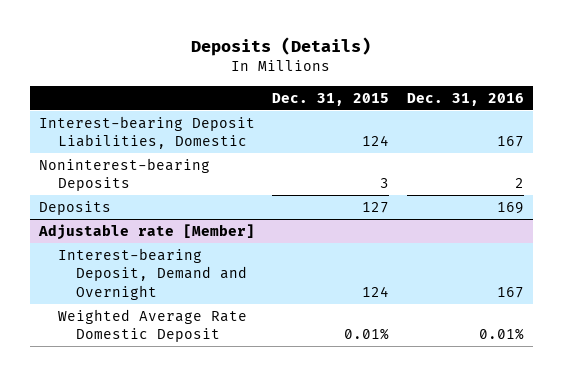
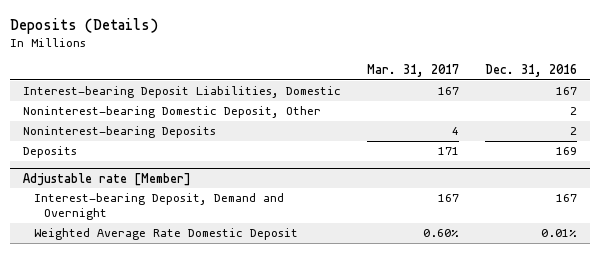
[272,92,390,106] Dec. 31, 2015 -> none
none -> [367,64,460,78] Mar. 31, 2017
none -> [23,106,322,119] Noninterest-bearing Domestic Deposit, Other

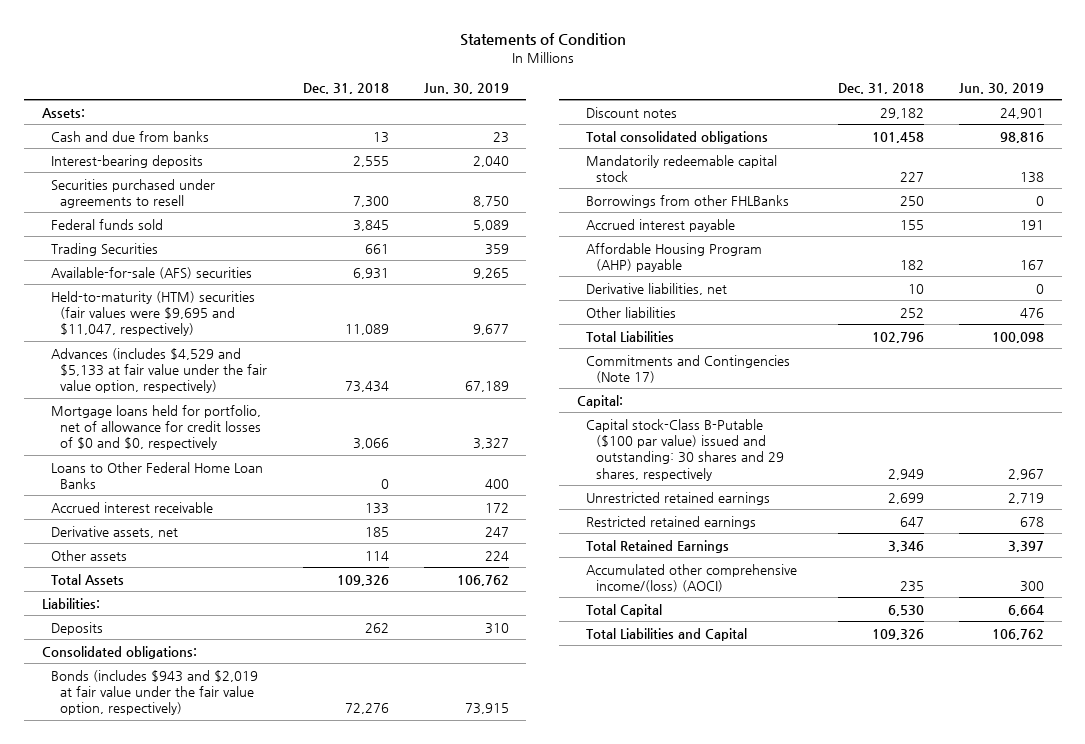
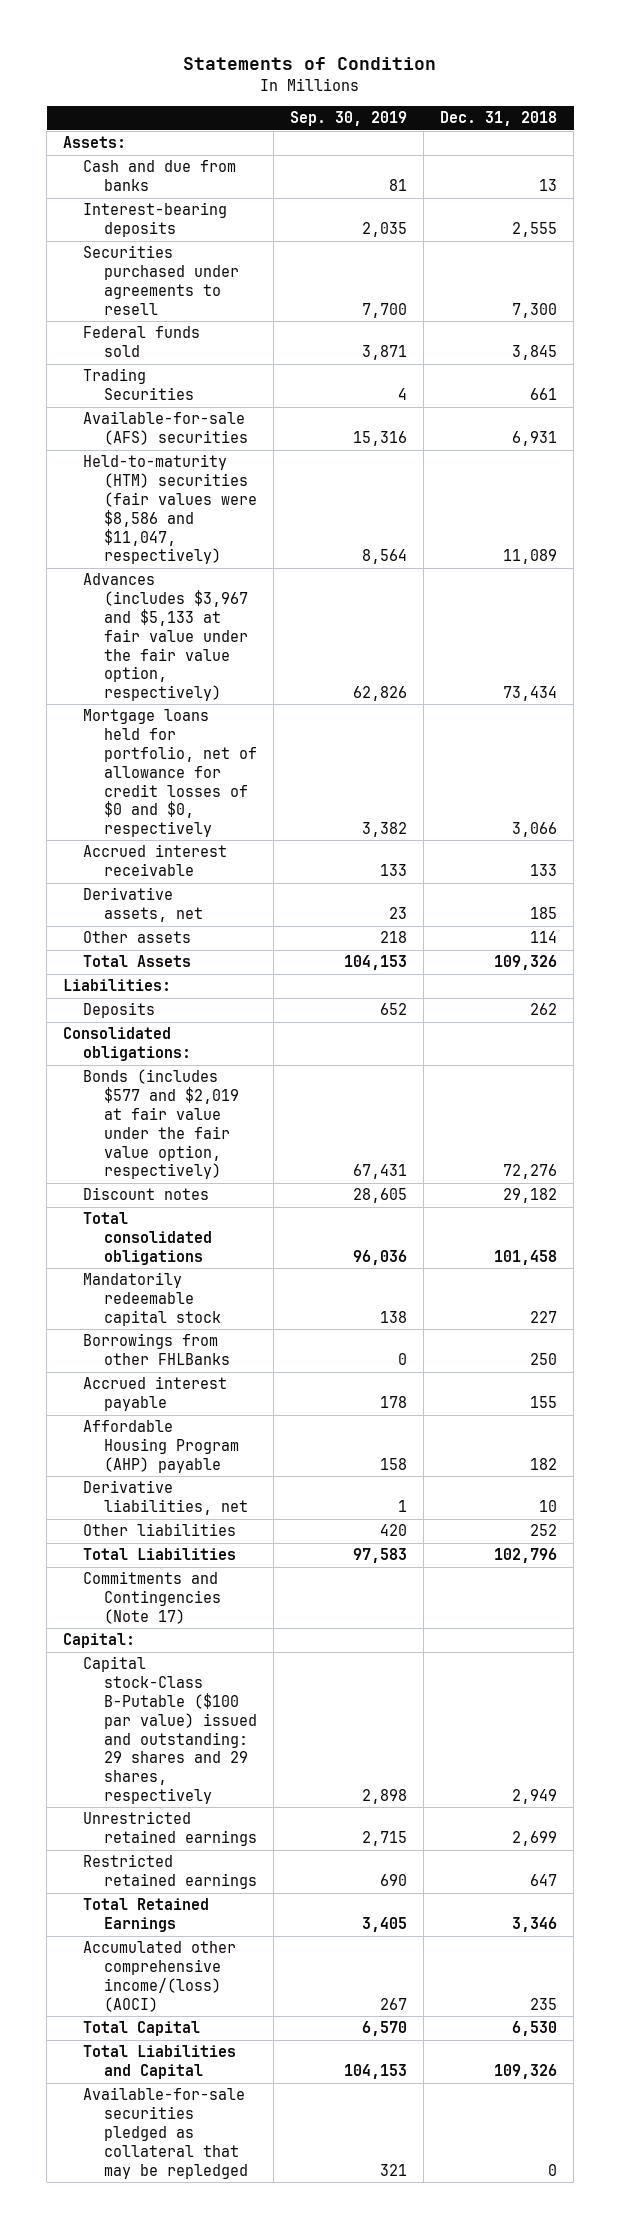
[423,82,509,94] Jun. 30, 2019 -> none
none -> [289,111,407,127] Sep. 30, 2019
[50,290,255,337] Held-to-maturity (HTM) securities (fair values were $9,695 and $11,047, respectively) -> [83,454,257,565] Held-to-maturity (HTM) securities (fair values were $8,586 and $11,047, respectively)
[50,347,268,394] Advances (includes $4,529 and $5,133 at fair value under the fair value option, respectively) -> [83,573,248,702] Advances (includes $3,967 and $5,133 at fair value under the fair value option, respectively)
[50,461,263,489] Loans to Other Federal Home Loan Banks -> none
[50,669,258,716] Bonds (includes $943 and $2,019 at fair value under the fair value option, respectively) -> [83,1069,239,1180] Bonds (includes $577 and $2,019 at fair value under the fair value option, respectively)
[586,418,784,481] Capital stock-Class B-Putable ($100 par value) issued and outstanding: 30 shares and 29 shares, respectively -> [83,1656,257,1804] Capital stock-Class B-Putable ($100 par value) issued and outstanding: 29 shares and 29 shares, respectively
none -> [83,2087,248,2179] Available-for-sale securities pledged as collateral that may be repledged

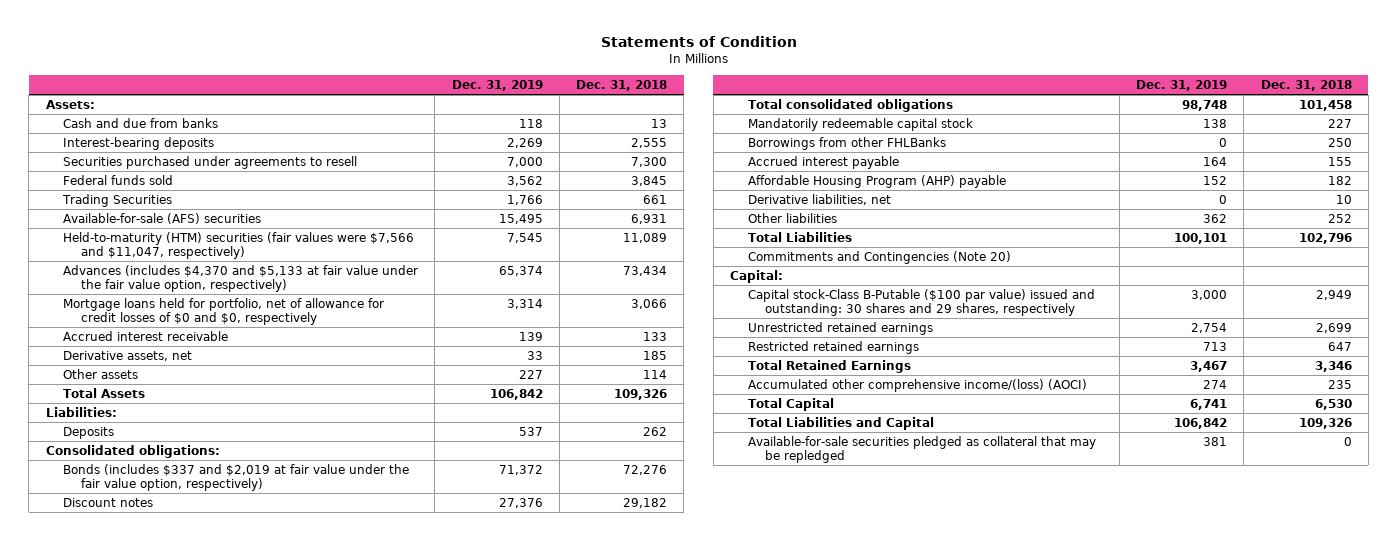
[289,111,407,127] Sep. 30, 2019 -> none
none -> [451,80,543,92] Dec. 31, 2019
[83,454,257,565] Held-to-maturity (HTM) securities (fair values were $8,586 and $11,047, respectively) -> [63,231,415,259] Held-to-maturity (HTM) securities (fair values were $7,566 and $11,047, respectively)
[83,573,248,702] Advances (includes $3,967 and $5,133 at fair value under the fair value option, respectively) -> [63,264,419,292] Advances (includes $4,370 and $5,133 at fair value under the fair value option, respectively)
[83,1069,239,1180] Bonds (includes $577 and $2,019 at fair value under the fair value option, respectively) -> [63,463,410,491] Bonds (includes $337 and $2,019 at fair value under the fair value option, respectively)
[83,1571,221,1625] Commitments and Contingencies (Note 17) -> [747,250,1011,264] Commitments and Contingencies (Note 20)
[83,1656,257,1804] Capital stock-Class B-Putable ($100 par value) issued and outstanding: 29 shares and 29 shares, respectively -> [747,288,1095,316] Capital stock-Class B-Putable ($100 par value) issued and outstanding: 30 shares and 29 shares, respectively

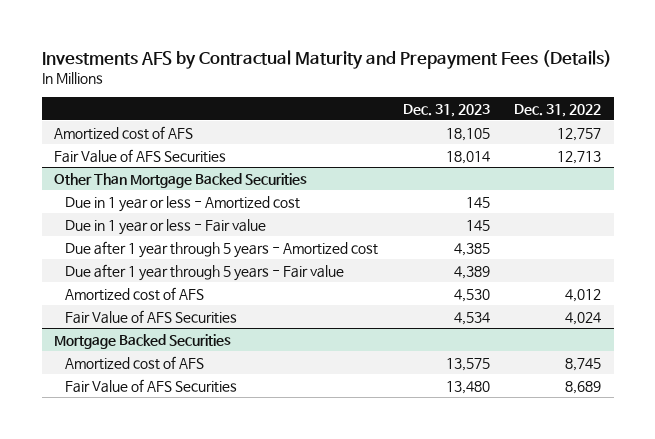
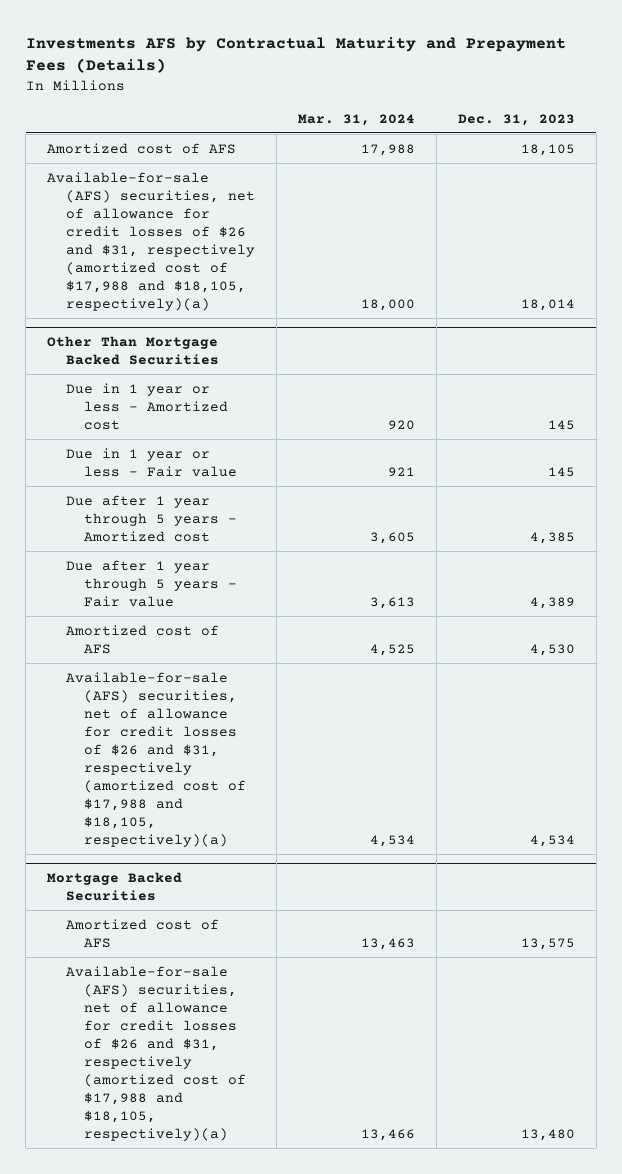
[514,103,602,117] Dec. 31, 2022 -> none
none -> [297,113,415,126] Mar. 31, 2024
[54,148,227,163] Fair Value of AFS Securities -> [47,171,255,311] Available-for-sale (AFS) securities, net of allowance for credit losses of $26 and $31, respectively (amortized cost of $17,988 and $18,105, respectively)(a)
[64,309,237,324] Fair Value of AFS Securities -> [65,671,246,848] Available-for-sale (AFS) securities, net of allowance for credit losses of $26 and $31, respectively (amortized cost of $17,988 and $18,105, respectively)(a)
[64,378,237,393] Fair Value of AFS Securities -> [65,965,246,1142] Available-for-sale (AFS) securities, net of allowance for credit losses of $26 and $31, respectively (amortized cost of $17,988 and $18,105, respectively)(a)

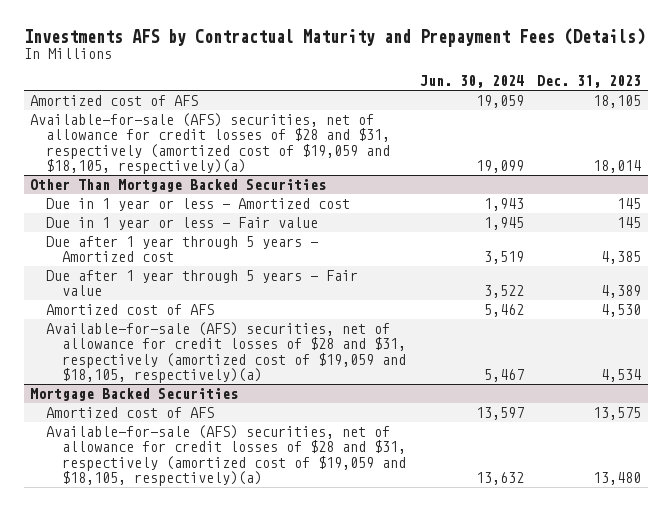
[297,113,415,126] Mar. 31, 2024 -> none
none -> [419,75,524,89] Jun. 30, 2024
[47,171,255,311] Available-for-sale (AFS) securities, net of allowance for credit losses of $26 and $31, respectively (amortized cost of $17,988 and $18,105, respectively)(a) -> [30,113,391,175] Available-for-sale (AFS) securities, net of allowance for credit losses of $28 and $31, respectively (amortized cost of $19,059 and $18,105, respectively)(a)
[65,671,246,848] Available-for-sale (AFS) securities, net of allowance for credit losses of $26 and $31, respectively (amortized cost of $17,988 and $18,105, respectively)(a) -> [46,322,407,384] Available-for-sale (AFS) securities, net of allowance for credit losses of $28 and $31, respectively (amortized cost of $19,059 and $18,105, respectively)(a)
[65,965,246,1142] Available-for-sale (AFS) securities, net of allowance for credit losses of $26 and $31, respectively (amortized cost of $17,988 and $18,105, respectively)(a) -> [46,425,407,487] Available-for-sale (AFS) securities, net of allowance for credit losses of $28 and $31, respectively (amortized cost of $19,059 and $18,105, respectively)(a)

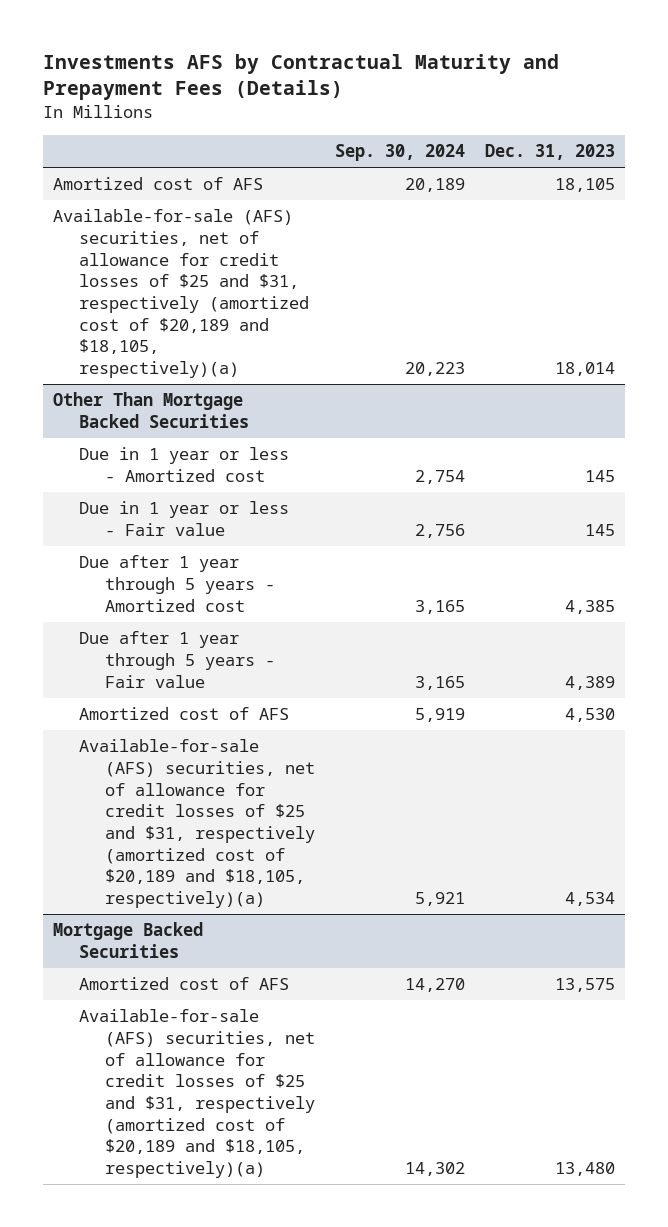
[419,75,524,89] Jun. 30, 2024 -> none
none -> [334,144,465,162] Sep. 30, 2024
[30,113,391,175] Available-for-sale (AFS) securities, net of allowance for credit losses of $28 and $31, respectively (amortized cost of $19,059 and $18,105, respectively)(a) -> [52,209,309,379] Available-for-sale (AFS) securities, net of allowance for credit losses of $25 and $31, respectively (amortized cost of $20,189 and $18,105, respectively)(a)
[46,322,407,384] Available-for-sale (AFS) securities, net of allowance for credit losses of $28 and $31, respectively (amortized cost of $19,059 and $18,105, respectively)(a) -> [78,739,316,909] Available-for-sale (AFS) securities, net of allowance for credit losses of $25 and $31, respectively (amortized cost of $20,189 and $18,105, respectively)(a)
[46,425,407,487] Available-for-sale (AFS) securities, net of allowance for credit losses of $28 and $31, respectively (amortized cost of $19,059 and $18,105, respectively)(a) -> [78,1009,316,1179] Available-for-sale (AFS) securities, net of allowance for credit losses of $25 and $31, respectively (amortized cost of $20,189 and $18,105, respectively)(a)

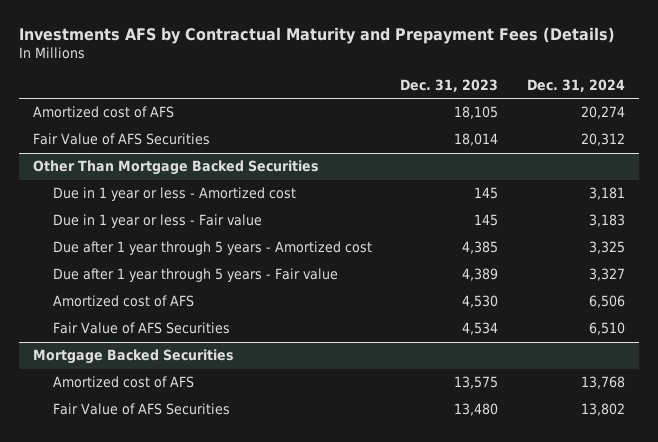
[334,144,465,162] Sep. 30, 2024 -> none
none -> [526,78,625,92] Dec. 31, 2024
[52,209,309,379] Available-for-sale (AFS) securities, net of allowance for credit losses of $25 and $31, respectively (amortized cost of $20,189 and $18,105, respectively)(a) -> [33,133,211,146] Fair Value of AFS Securities
[78,739,316,909] Available-for-sale (AFS) securities, net of allowance for credit losses of $25 and $31, respectively (amortized cost of $20,189 and $18,105, respectively)(a) -> [53,322,231,335] Fair Value of AFS Securities
[78,1009,316,1179] Available-for-sale (AFS) securities, net of allowance for credit losses of $25 and $31, respectively (amortized cost of $20,189 and $18,105, respectively)(a) -> [53,403,231,416] Fair Value of AFS Securities

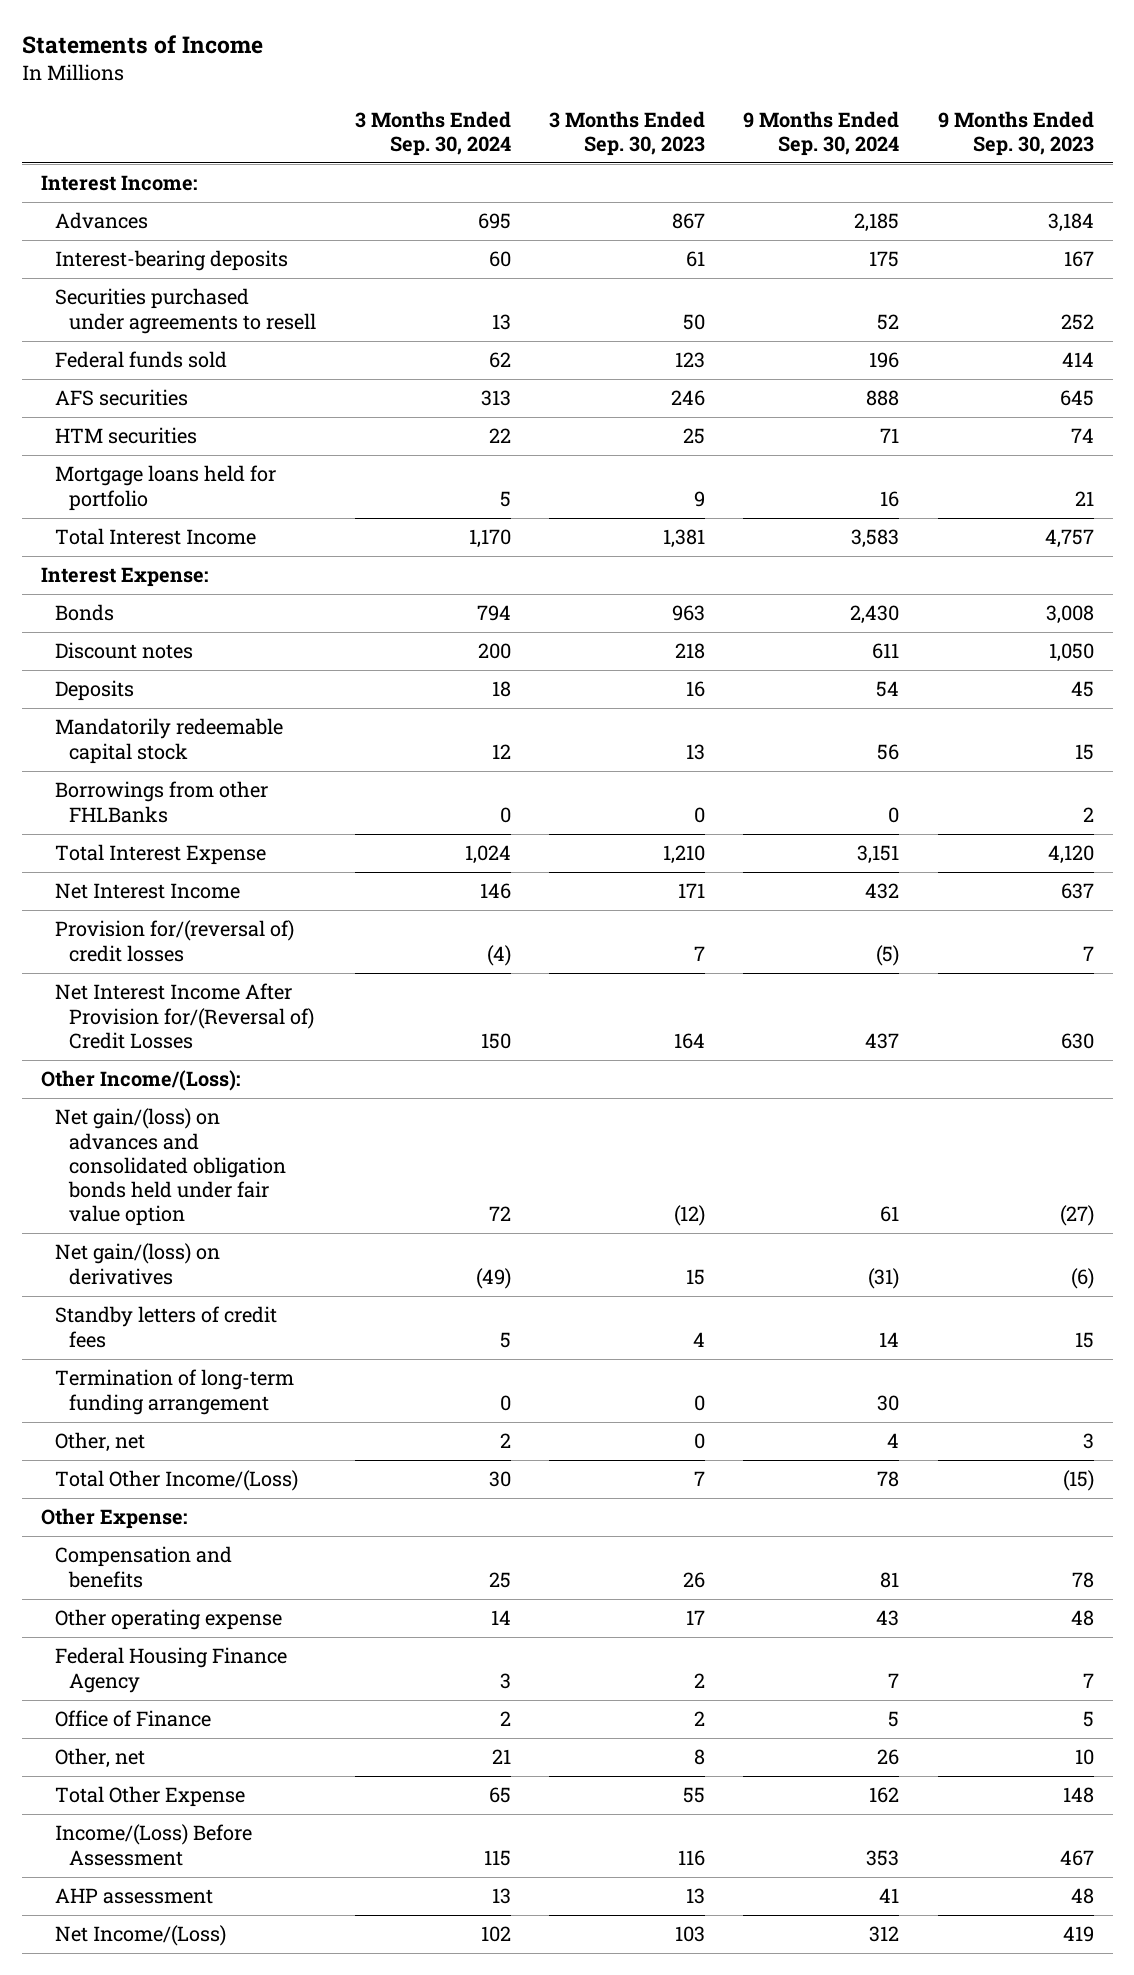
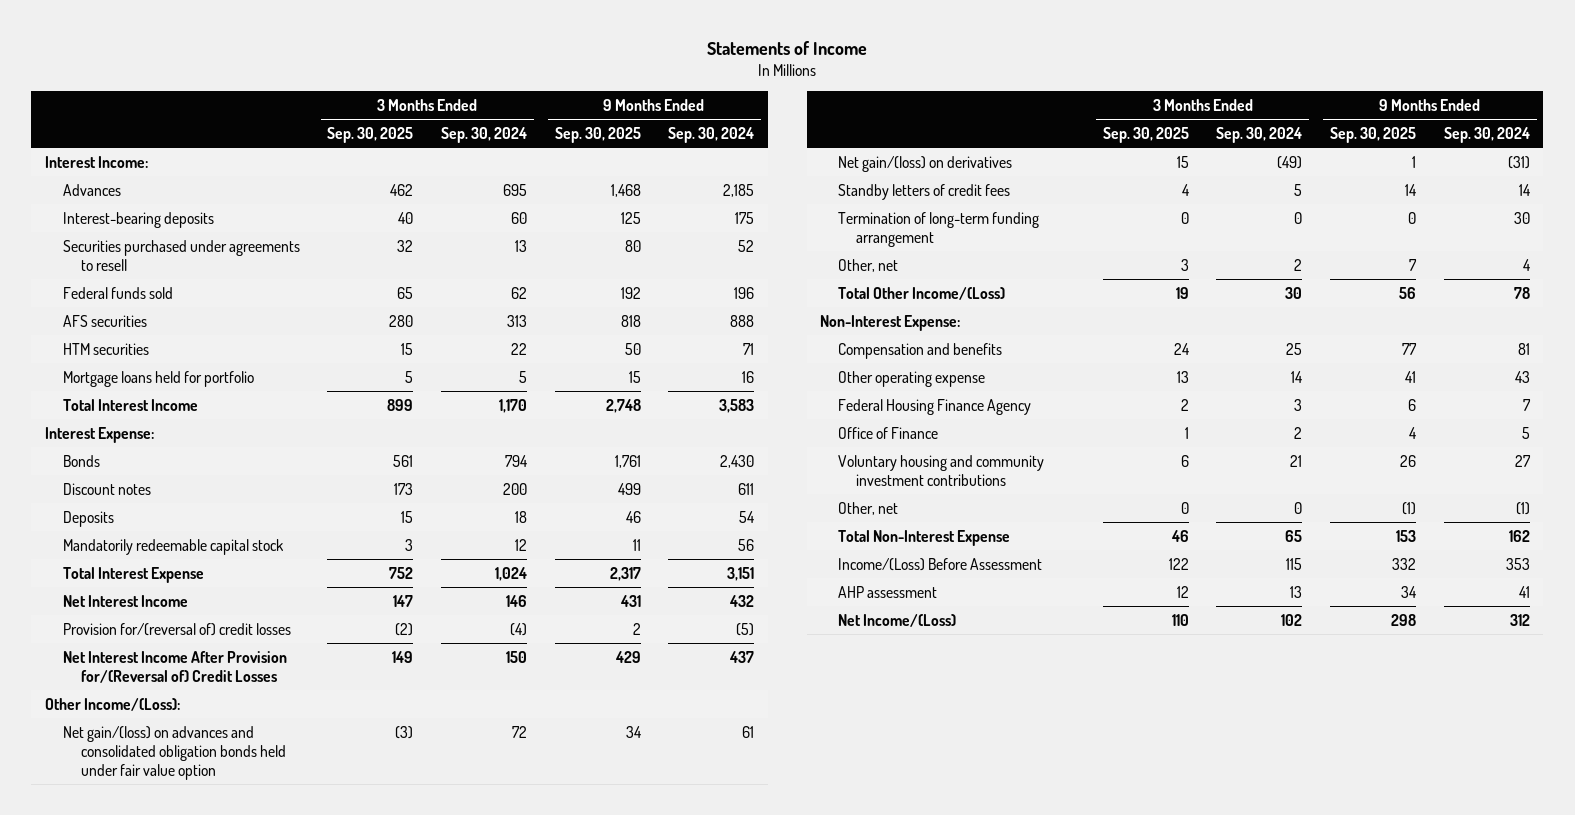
[548,110,705,157] 3 Months Ended Sep. 30, 2023 -> none
[937,110,1094,157] 9 Months Ended Sep. 30, 2023 -> none
none -> [327,127,414,144] Sep. 30, 2025
none -> [554,127,641,144] Sep. 30, 2025
[55,781,269,823] Borrowings from other FHLBanks -> none
[40,1508,187,1530] Other Expense: -> [820,314,961,331] Non-Interest Expense:
none -> [838,454,1045,486] Voluntary housing and community investment contributions
[491,1749,511,1765] 21 -> [1294,501,1303,514] 0
[877,1749,900,1766] 26 -> [1515,501,1530,515] (1)
[55,1786,246,1808] Total Other Expense -> [838,529,1011,546] Total Non-Interest Expense

